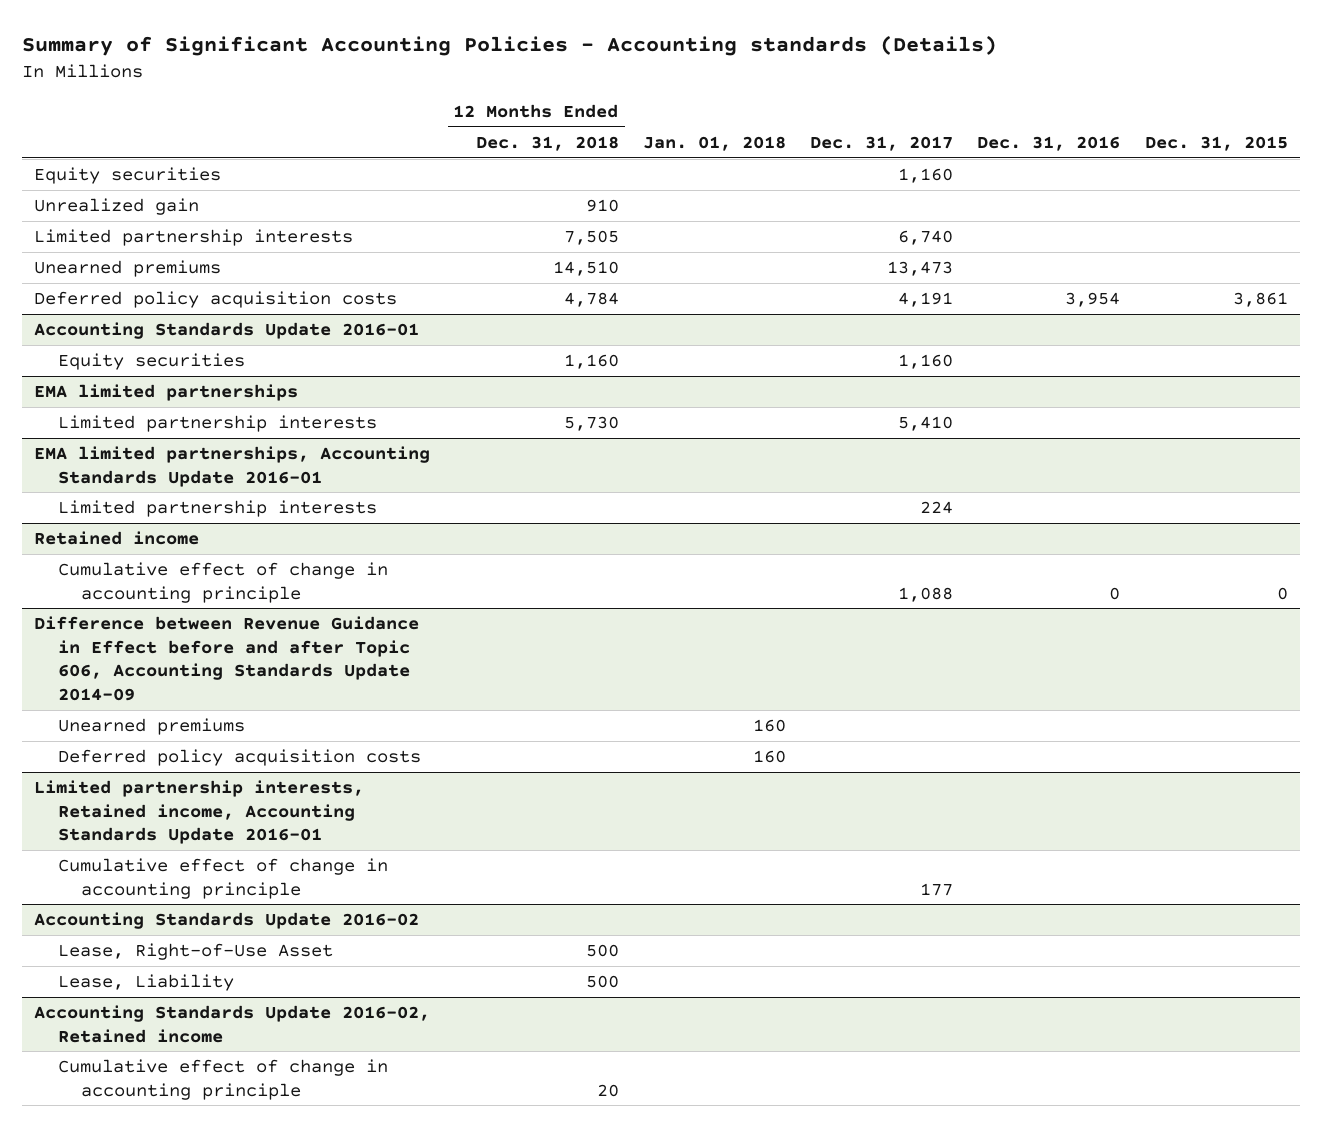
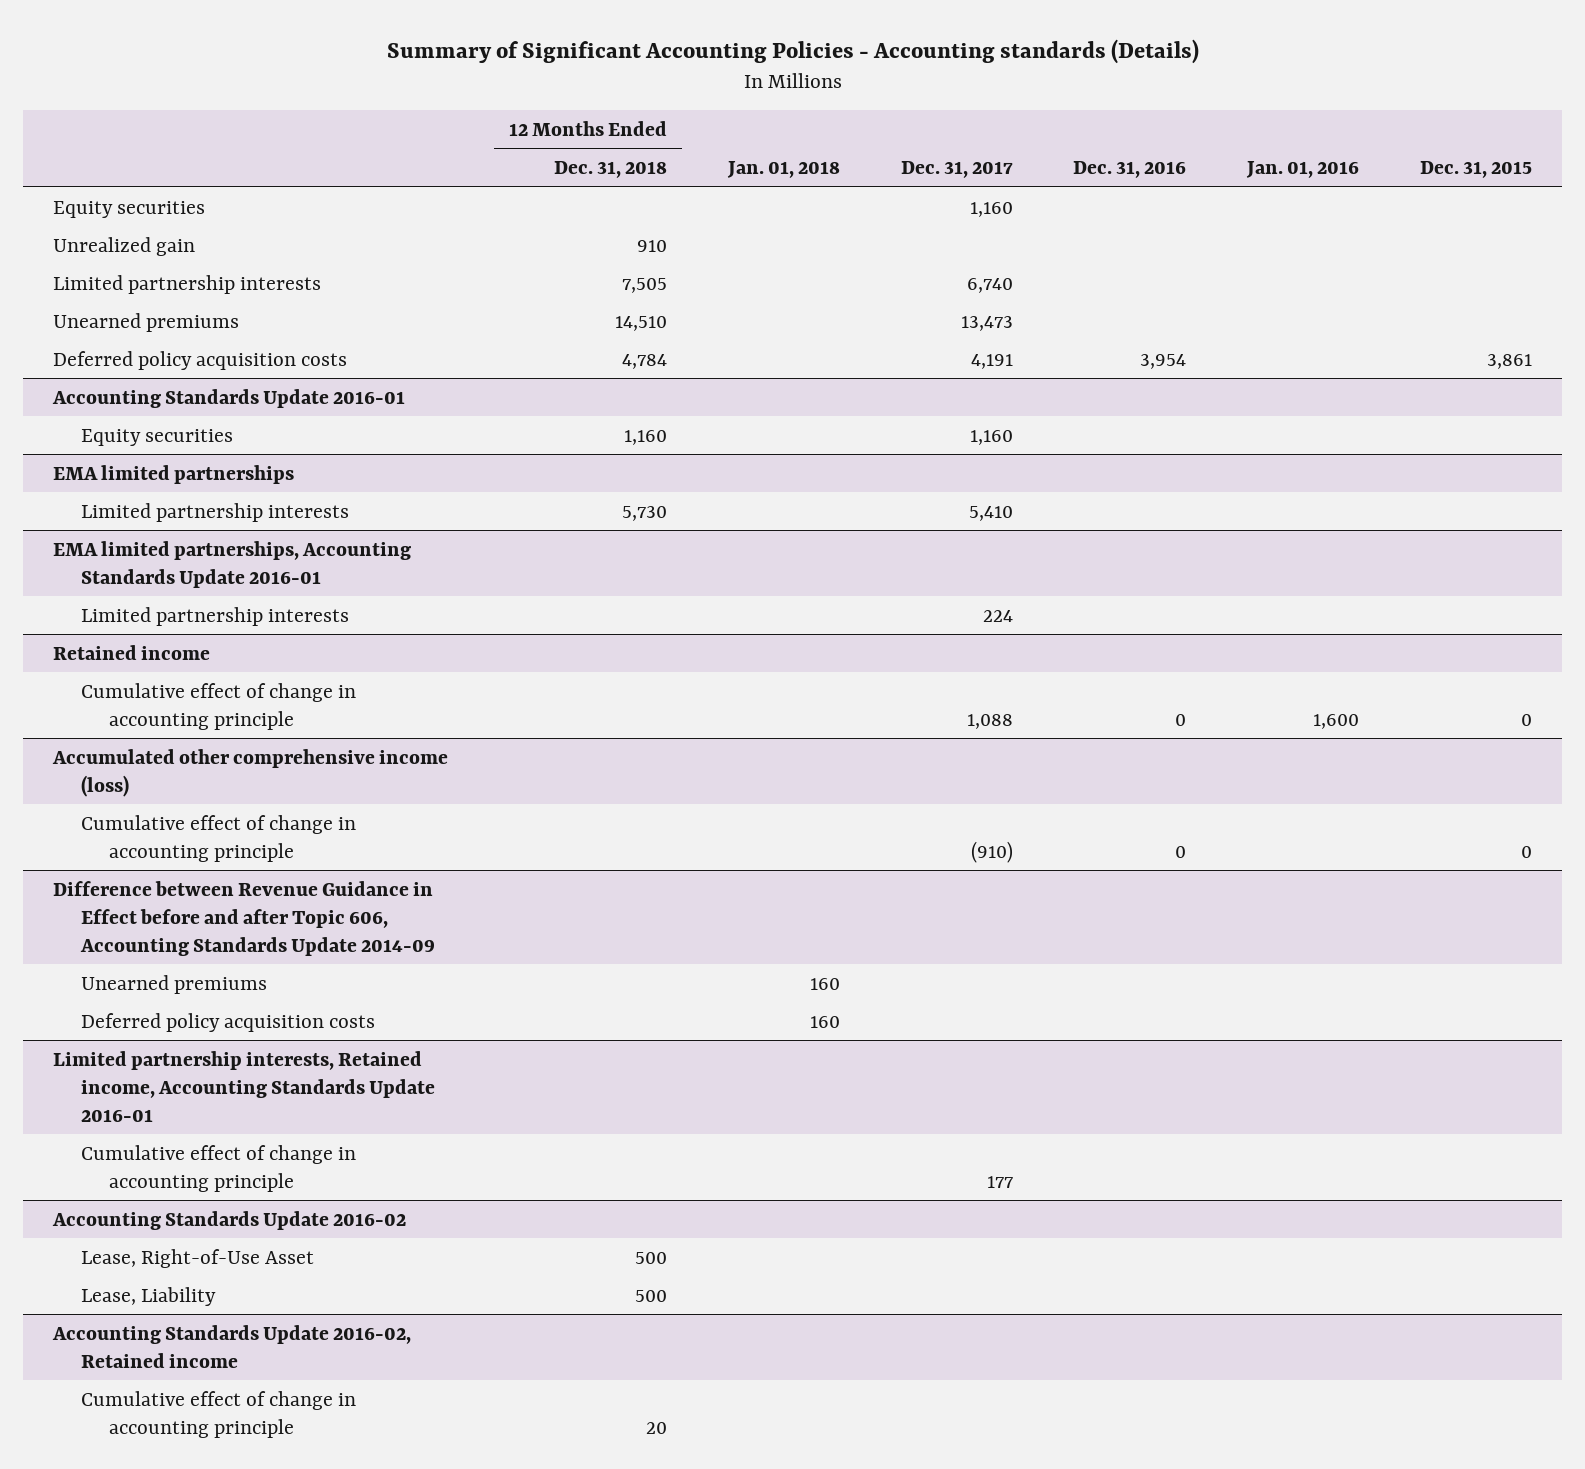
none -> [1246,161,1360,179] Jan. 01, 2016
none -> [52,748,449,797] Accumulated other comprehensive income (loss)
none -> [80,814,356,862] Cumulative effect of change in accounting principle

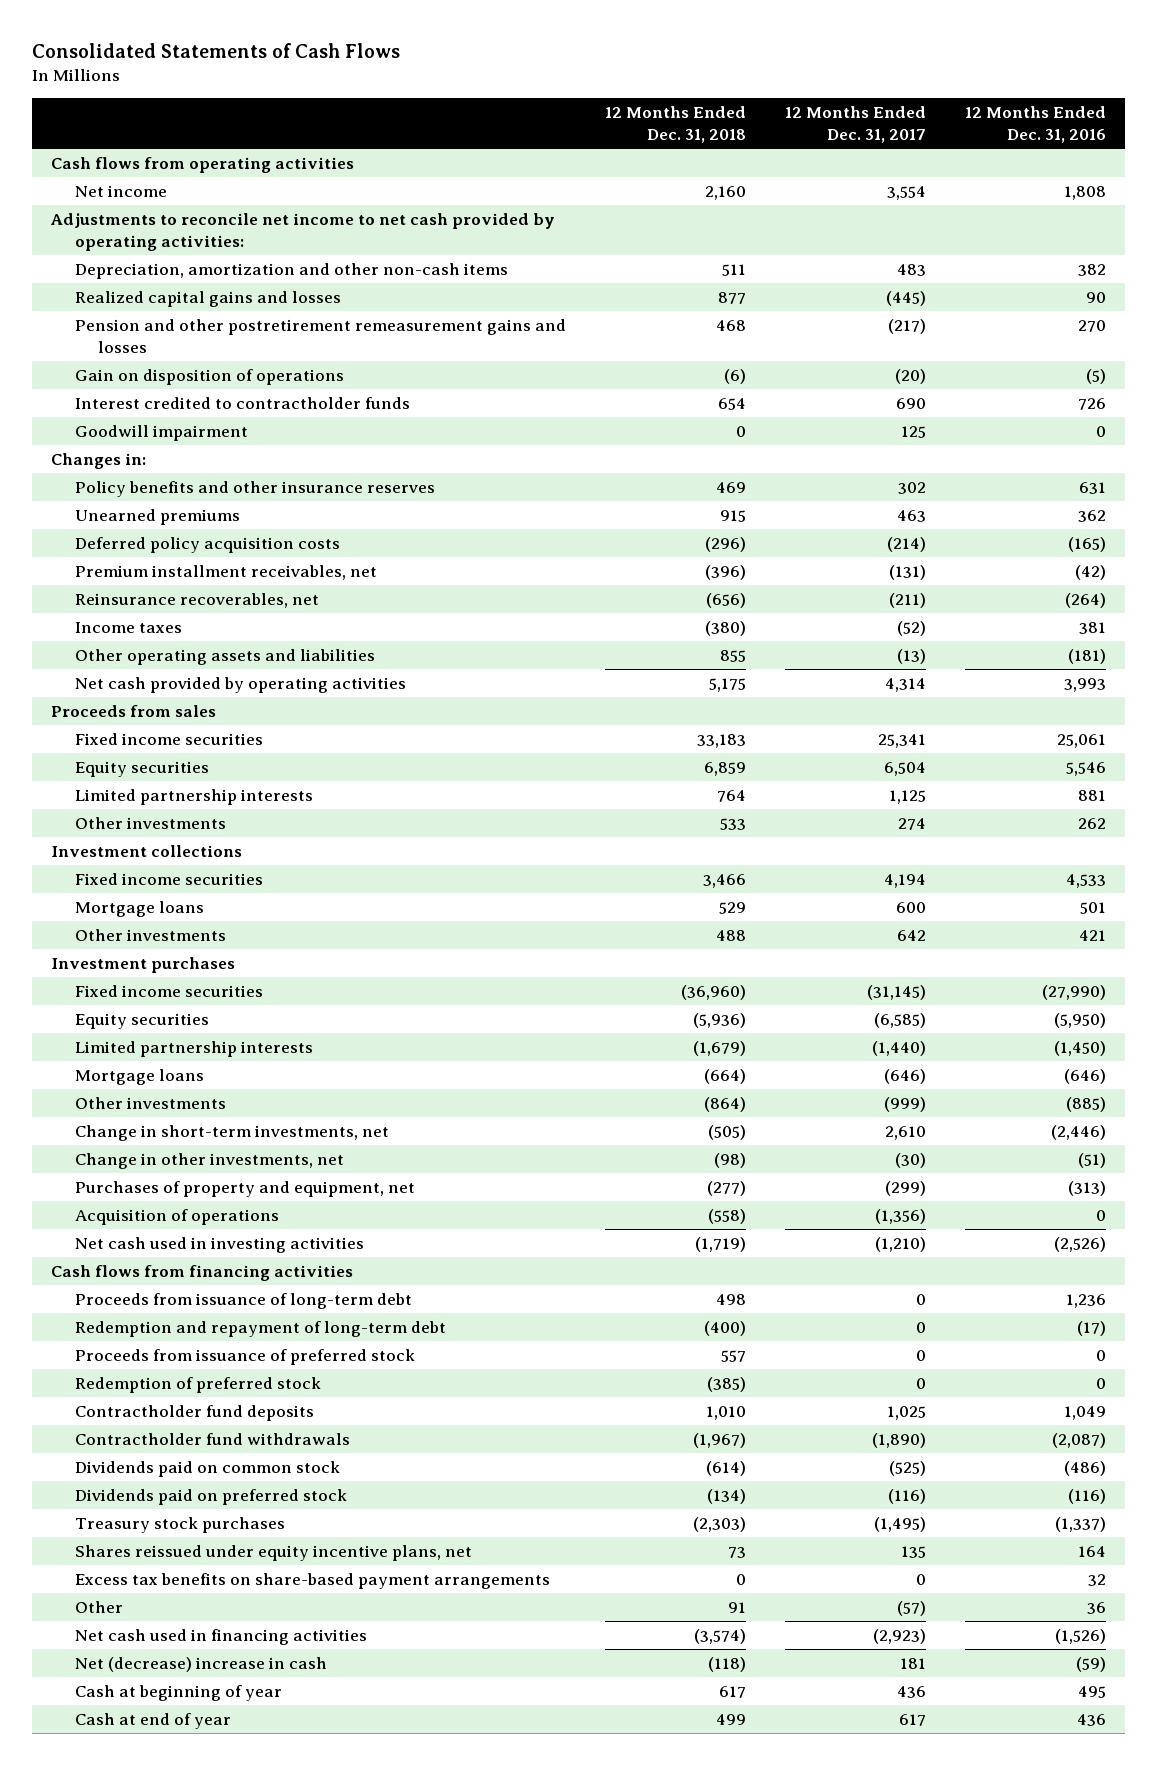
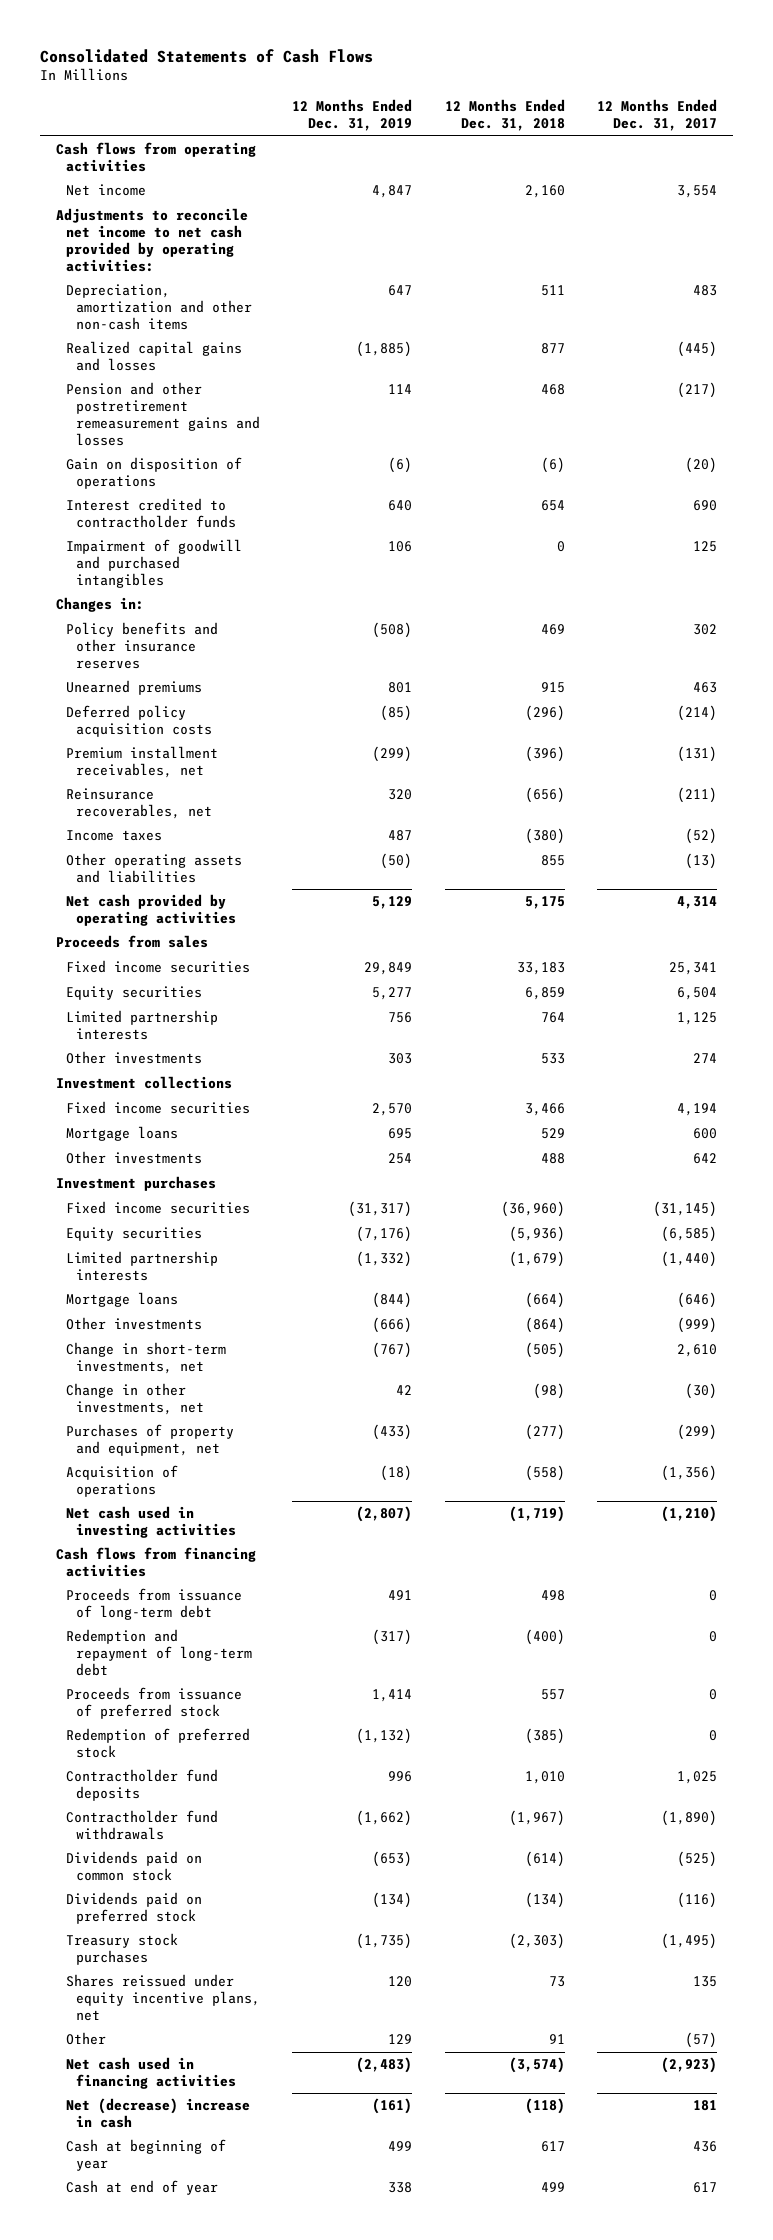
[964,105,1106,143] 12 Months Ended Dec. 31, 2016 -> none
none -> [292,99,413,132] 12 Months Ended Dec. 31, 2019
[74,425,248,442] Goodwill impairment -> [66,539,243,588] Impairment of goodwill and purchased intangibles
[74,1573,550,1590] Excess tax benefits on share-based payment arrangements -> none

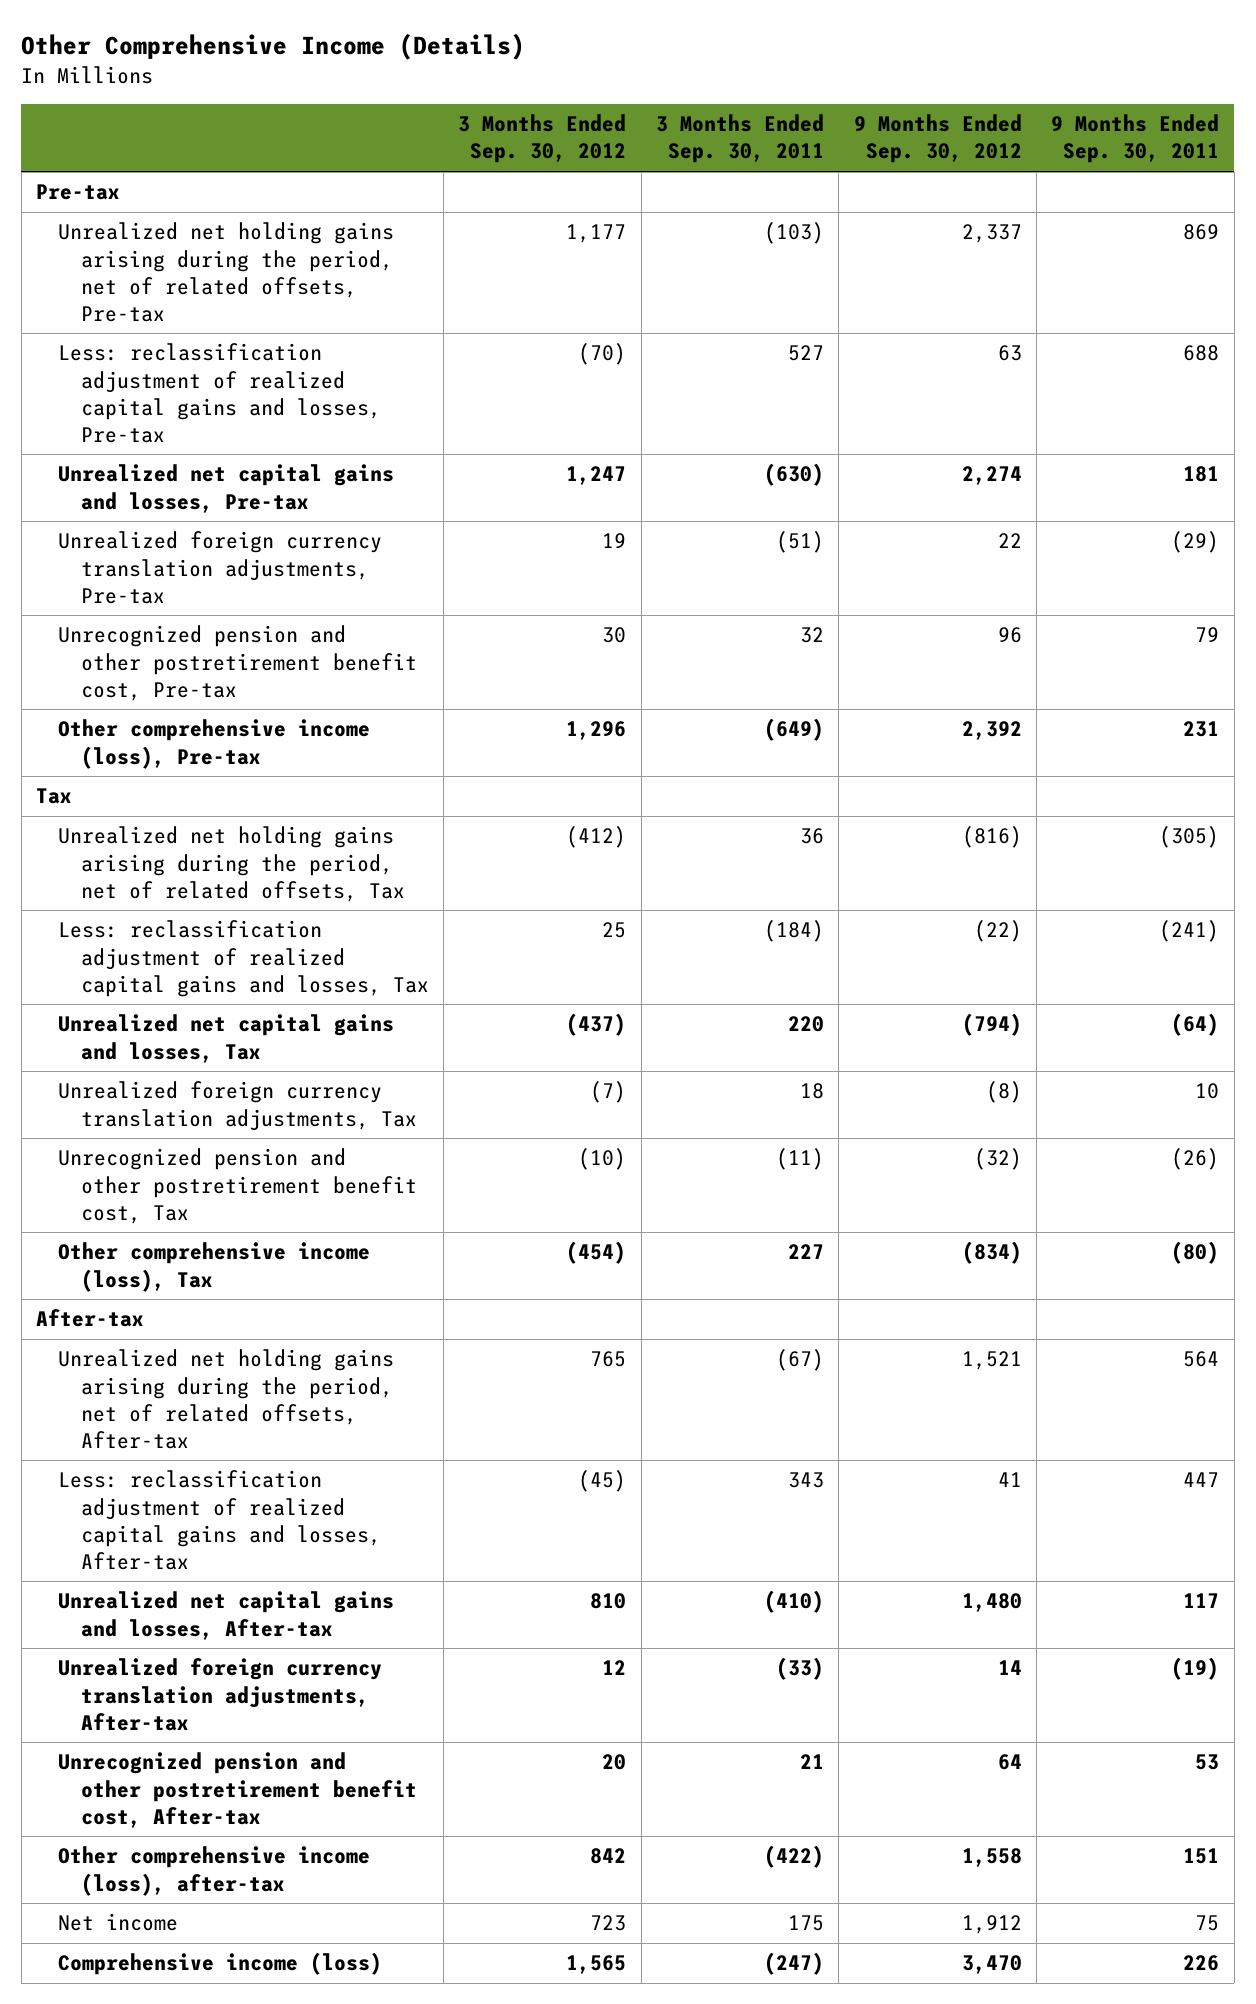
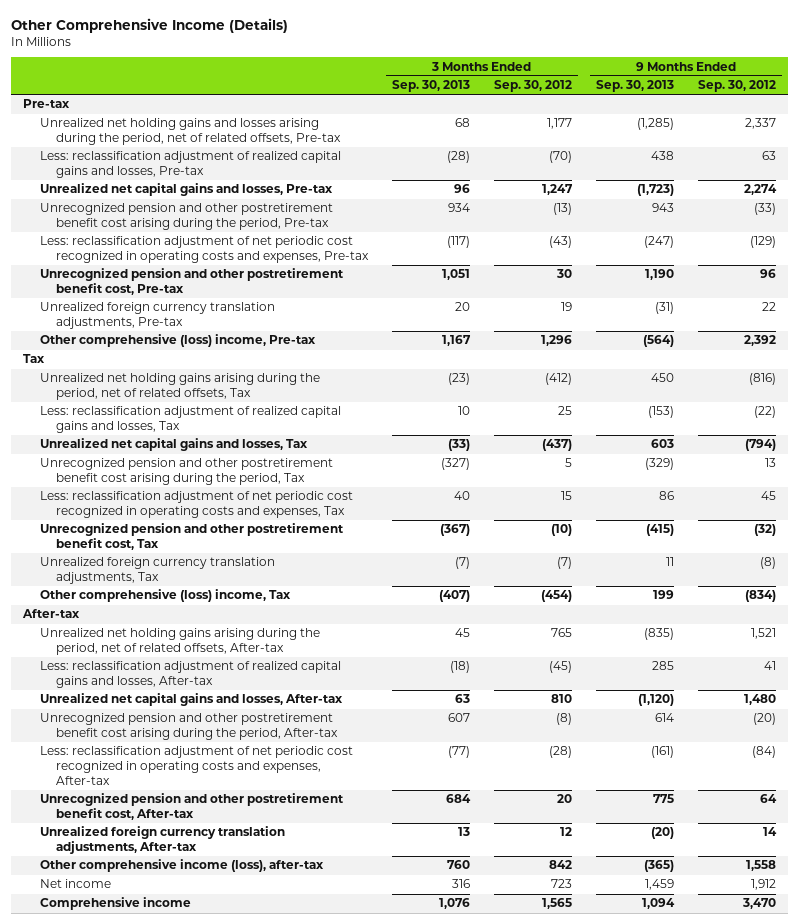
[656,114,825,164] 3 Months Ended Sep. 30, 2011 -> none
[1051,114,1220,164] 9 Months Ended Sep. 30, 2011 -> none
none -> [392,80,471,93] Sep. 30, 2013
none -> [596,80,675,93] Sep. 30, 2013
[58,222,395,322] Unrealized net holding gains arising during the period, net of related offsets, Pre-tax -> [39,118,342,146] Unrealized net holding gains and losses arising during the period, net of related offsets, Pre-tax
none -> [39,203,333,231] Unrecognized pension and other postretirement benefit cost arising during the period, Pre-tax
none -> [39,236,370,264] Less: reclassification adjustment of net periodic cost recognized in operating costs and expenses, Pre-tax
[58,531,383,604] Unrealized foreign currency translation adjustments, Pre-tax -> [39,302,275,330] Unrealized foreign currency translation adjustments, Pre-tax
[58,719,371,769] Other comprehensive income (loss), Pre-tax -> [39,334,316,348] Other comprehensive (loss) income, Pre-tax
none -> [39,458,333,486] Unrecognized pension and other postretirement benefit cost arising during the period, Tax
none -> [39,491,353,519] Less: reclassification adjustment of net periodic cost recognized in operating costs and expenses, Tax
[58,1081,417,1131] Unrealized foreign currency translation adjustments, Tax -> [39,557,275,585] Unrealized foreign currency translation adjustments, Tax
[58,1242,371,1292] Other comprehensive income (loss), Tax -> [39,589,291,603] Other comprehensive (loss) income, Tax
none -> [39,713,339,741] Unrecognized pension and other postretirement benefit cost arising during the period, After-tax
none -> [39,746,353,785] Less: reclassification adjustment of net periodic cost recognized in operating costs and expenses, After-tax
[58,1658,383,1731] Unrealized foreign currency translation adjustments, After-tax -> [39,826,285,855] Unrealized foreign currency translation adjustments, After-tax
[58,1952,383,1976] Comprehensive income (loss) -> [39,897,191,911] Comprehensive income

